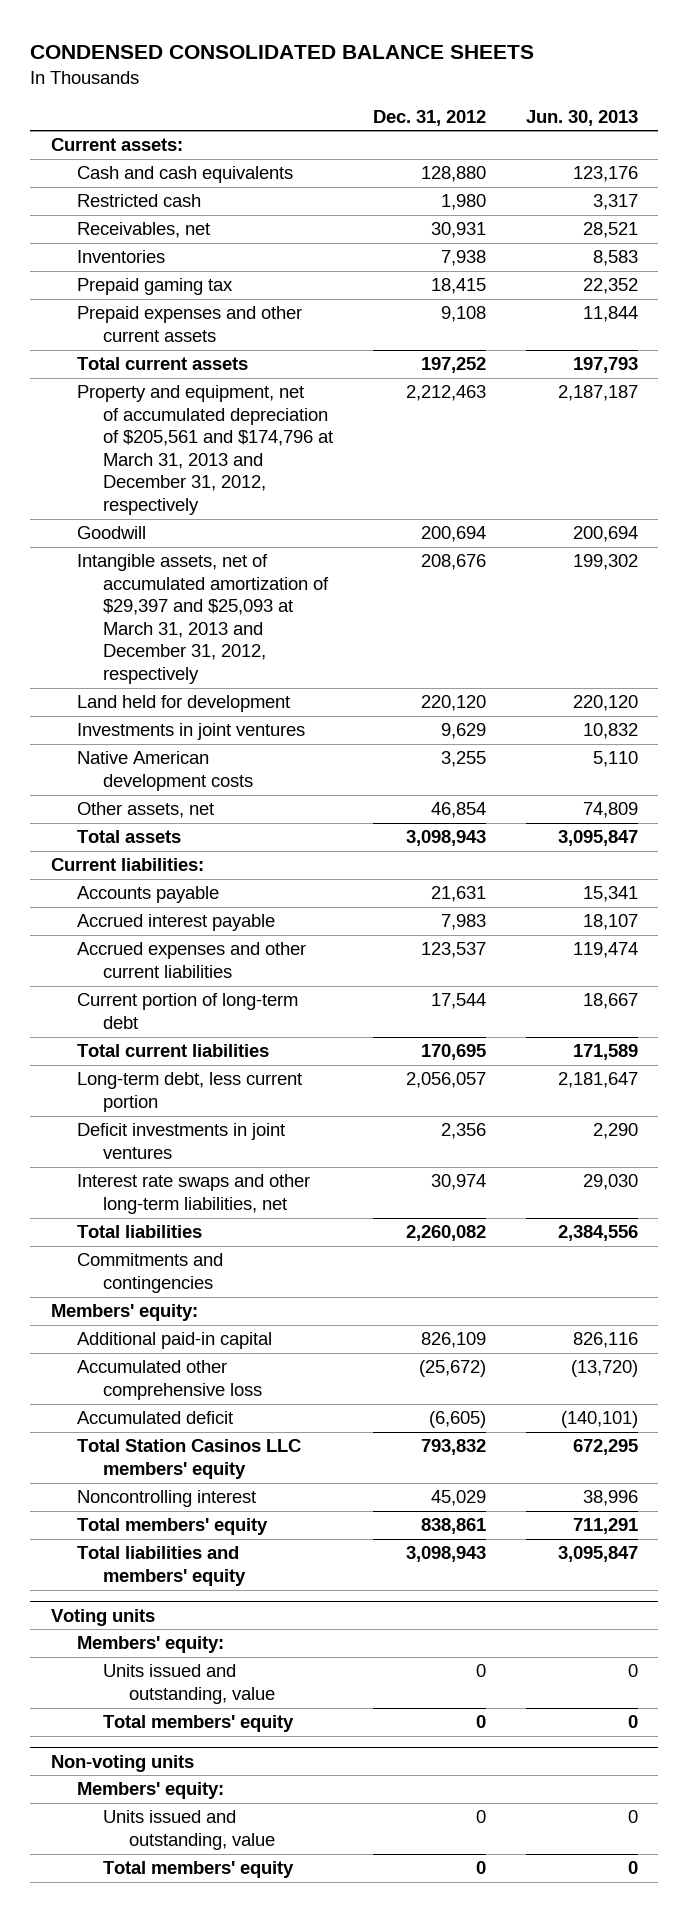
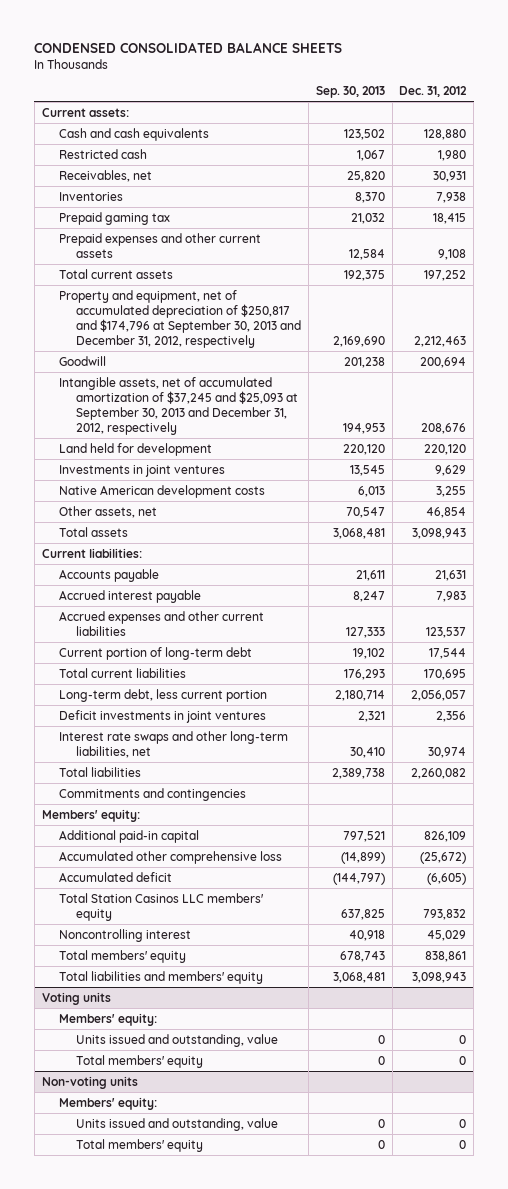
[526,109,639,126] Jun. 30, 2013 -> none
none -> [315,86,385,99] Sep. 30, 2013
[76,385,333,515] Property and equipment, net of accumulated depreciation of $205,561 and $174,796 at March 31, 2013 and December 31, 2012, respectively -> [58,289,301,349] Property and equipment, net of accumulated depreciation of $250,817 and $174,796 at September 30, 2013 and December 31, 2012, respectively
[76,554,329,684] Intangible assets, net of accumulated amortization of $29,397 and $25,093 at March 31, 2013 and December 31, 2012, respectively -> [58,376,298,436] Intangible assets, net of accumulated amortization of $37,245 and $25,093 at September 30, 2013 and December 31, 2012, respectively

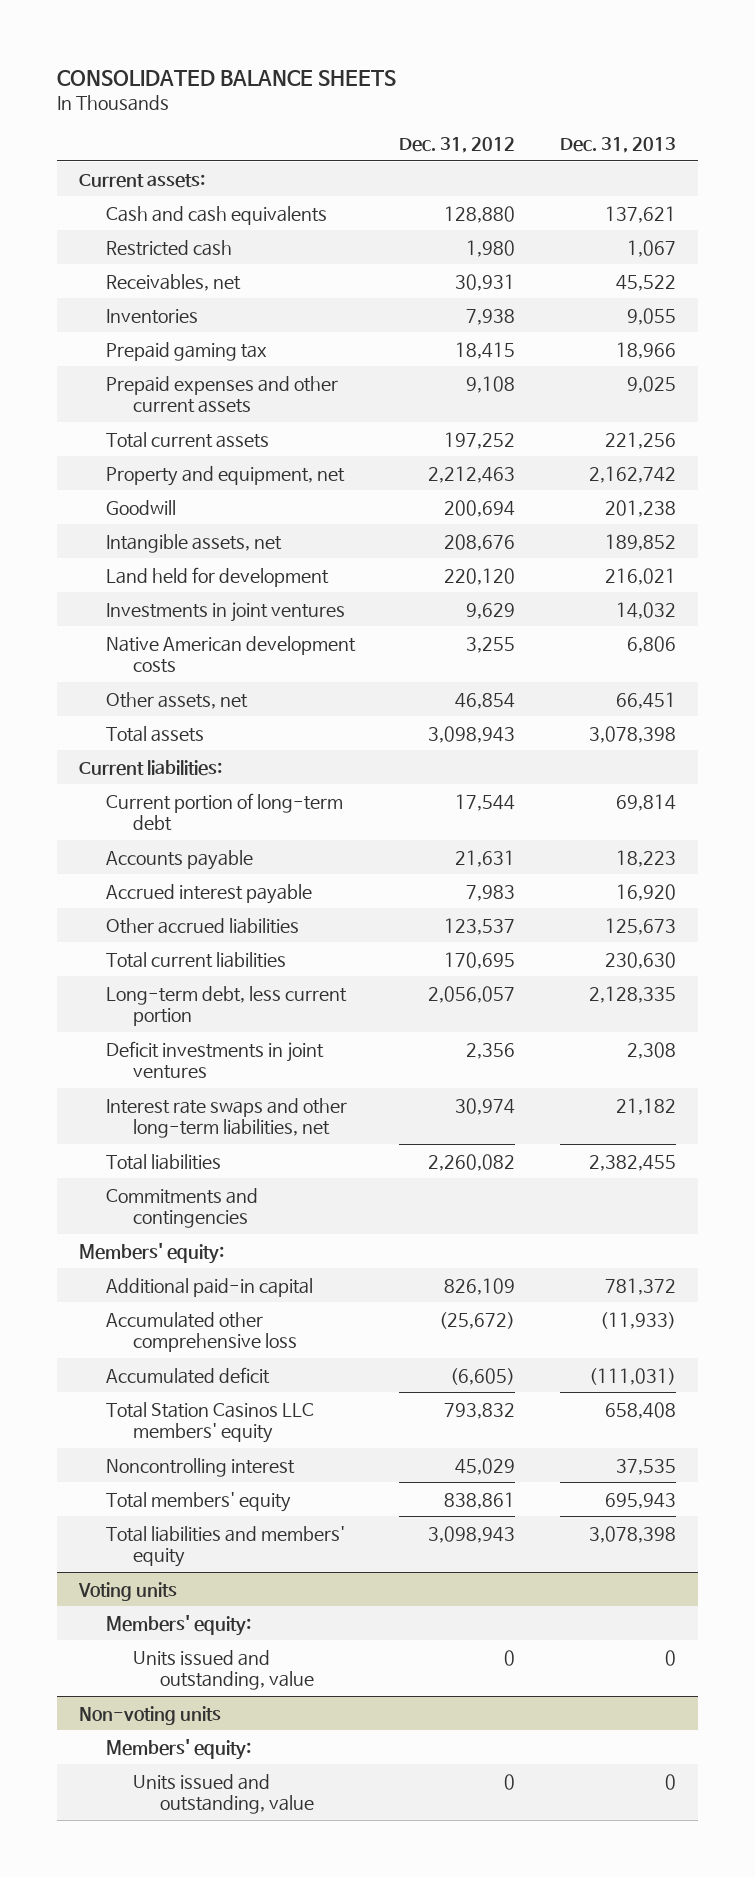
[34,41,343,53] CONDENSED CONSOLIDATED BALANCE SHEETS -> [57,69,397,86] CONSOLIDATED BALANCE SHEETS
[315,86,385,99] Sep. 30, 2013 -> none
none -> [559,137,676,154] Dec. 31, 2013
[58,289,301,349] Property and equipment, net of accumulated depreciation of $250,817 and $174,796 at September 30, 2013 and December 31, 2012, respectively -> [106,465,346,486] Property and equipment, net
[58,376,298,436] Intangible assets, net of accumulated amortization of $37,245 and $25,093 at September 30, 2013 and December 31, 2012, respectively -> [106,533,283,553] Intangible assets, net
[58,646,252,660] Current portion of long-term debt -> [106,792,344,832] Current portion of long-term debt
[58,610,264,636] Accrued expenses and other current liabilities -> [106,917,300,934] Other accrued liabilities
[75,1054,203,1068] Total members' equity -> none
[75,1138,203,1152] Total members' equity -> none

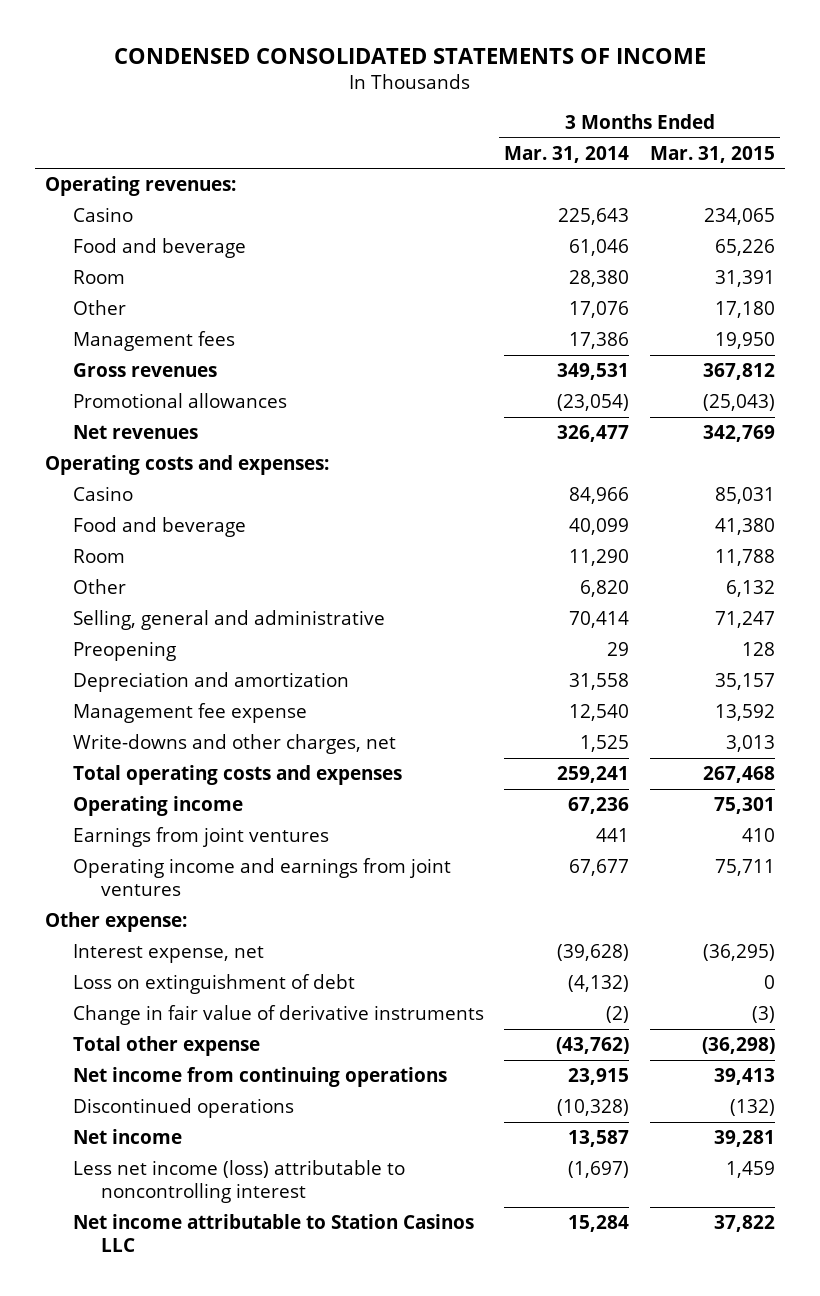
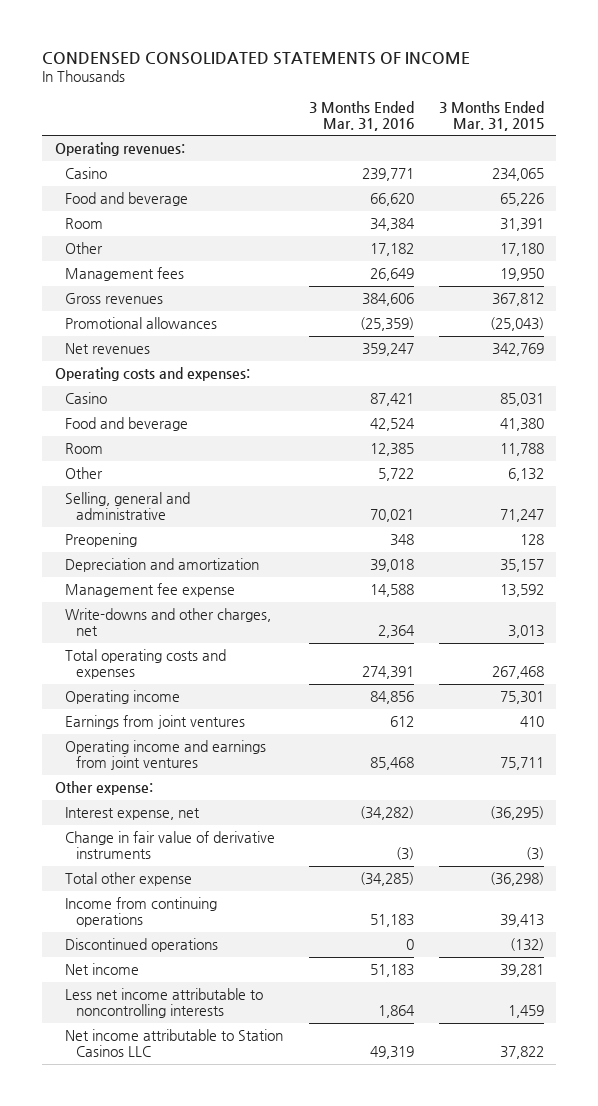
[504,145,630,163] Mar. 31, 2014 -> none
none -> [308,100,414,131] 3 Months Ended Mar. 31, 2016
[72,973,355,994] Loss on extinguishment of debt -> none
[72,1066,447,1087] Net income from continuing operations -> [65,897,218,927] Income from continuing operations
[72,1159,405,1204] Less net income (loss) attributable to noncontrolling interest -> [65,988,264,1018] Less net income attributable to noncontrolling interests

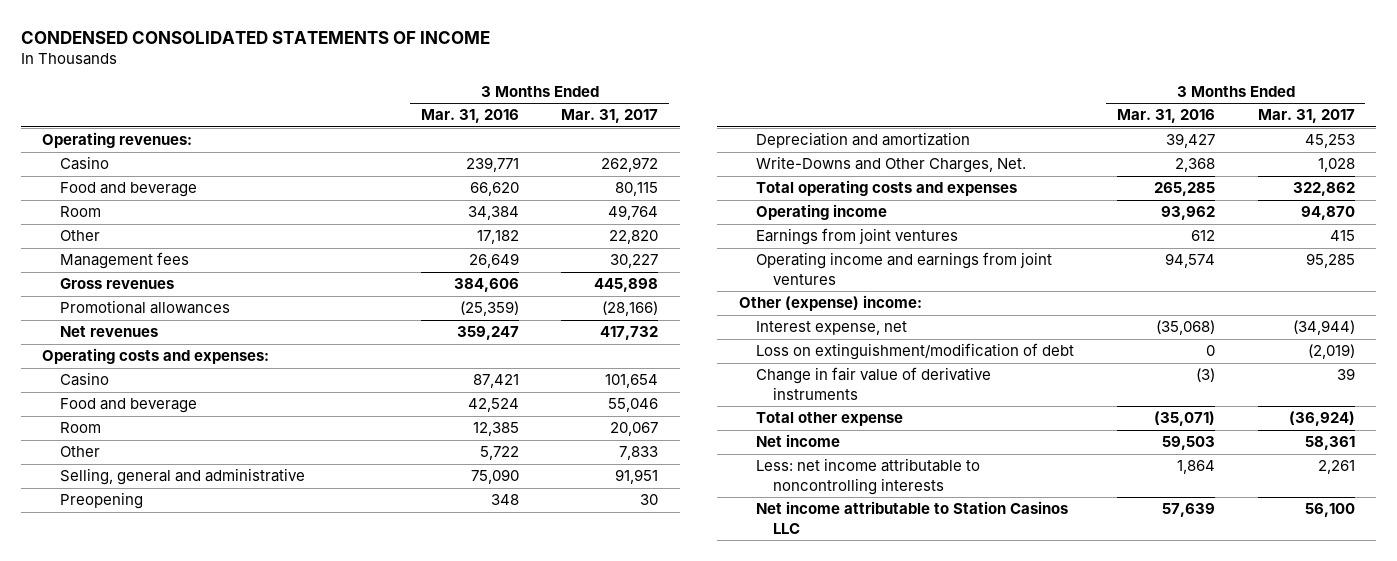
[438,100,544,131] 3 Months Ended Mar. 31, 2015 -> none
none -> [561,109,659,124] Mar. 31, 2017
[369,508,414,522] 70,021 -> [470,469,519,485] 75,090
[65,583,236,598] Management fee expense -> none
[369,559,414,573] 39,018 -> [1165,133,1215,149] 39,427
[65,608,272,636] Write-downs and other charges, net -> [755,156,1026,174] Write-Downs and Other Charges, Net.
[377,624,415,638] 2,364 -> [1174,158,1215,173] 2,368
[361,665,414,679] 274,391 -> [1153,182,1215,197] 265,285
[369,691,414,705] 84,856 -> [1160,206,1215,221] 93,962
[369,756,414,770] 85,468 -> [1164,253,1215,269] 94,574
[54,781,153,796] Other expense: -> [738,295,922,312] Other (expense) income:
[359,806,414,821] (34,282) -> [1155,320,1215,336] (35,068)
none -> [755,343,1074,361] Loss on extinguishment/modification of debt
[65,897,218,927] Income from continuing operations -> none
[65,938,219,953] Discontinued operations -> none
[359,872,414,887] (34,285) -> [1153,411,1215,427] (35,071)
[369,964,414,978] 51,183 -> [1161,436,1215,451] 59,503
[65,988,264,1018] Less net income attributable to noncontrolling interests -> [755,458,980,495] Less: net income attributable to noncontrolling interests
[369,1045,414,1059] 49,319 -> [1161,503,1215,518] 57,639

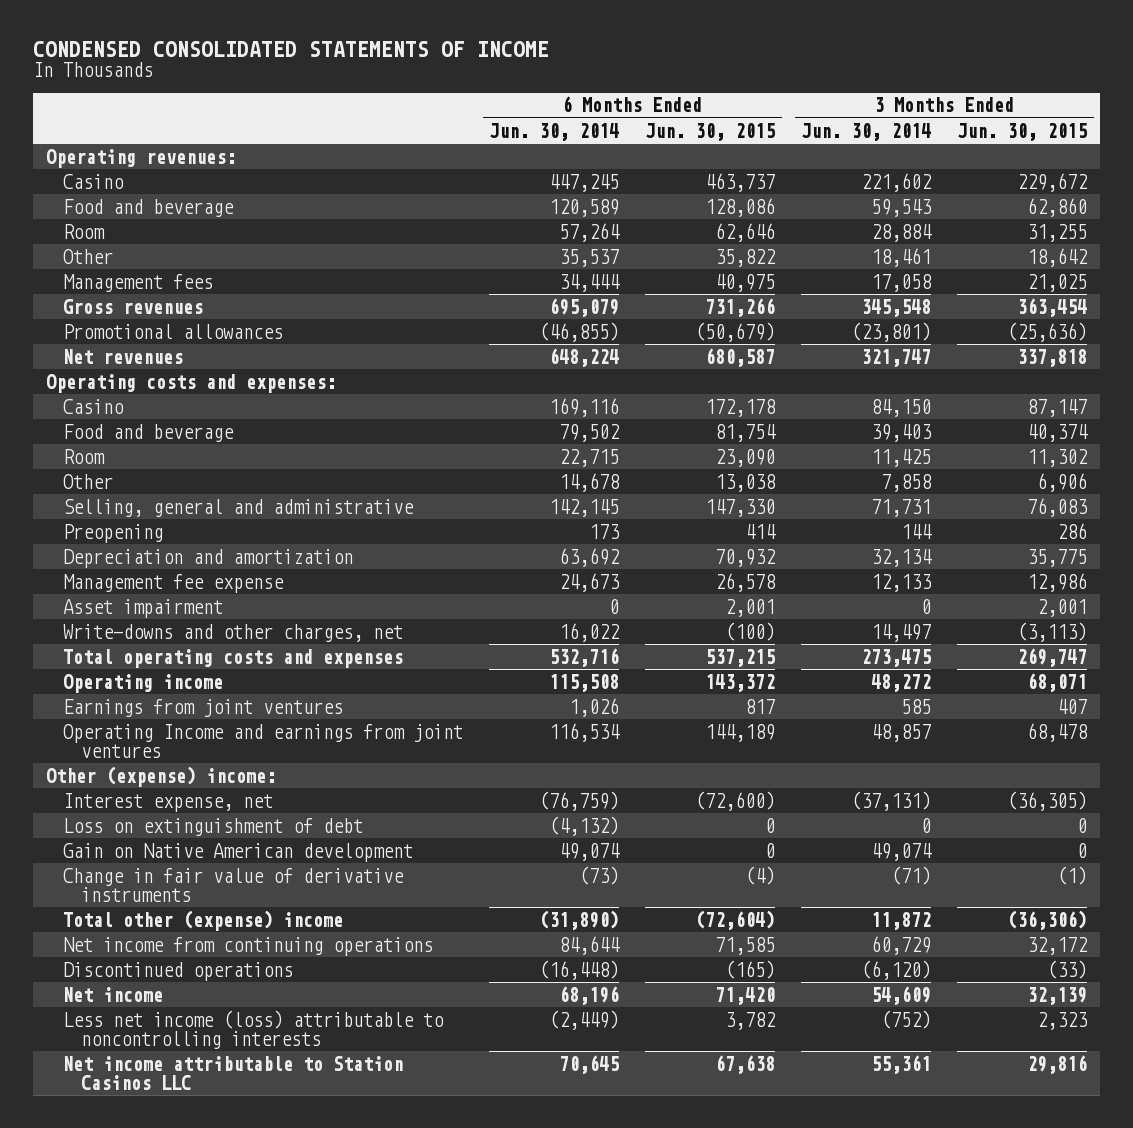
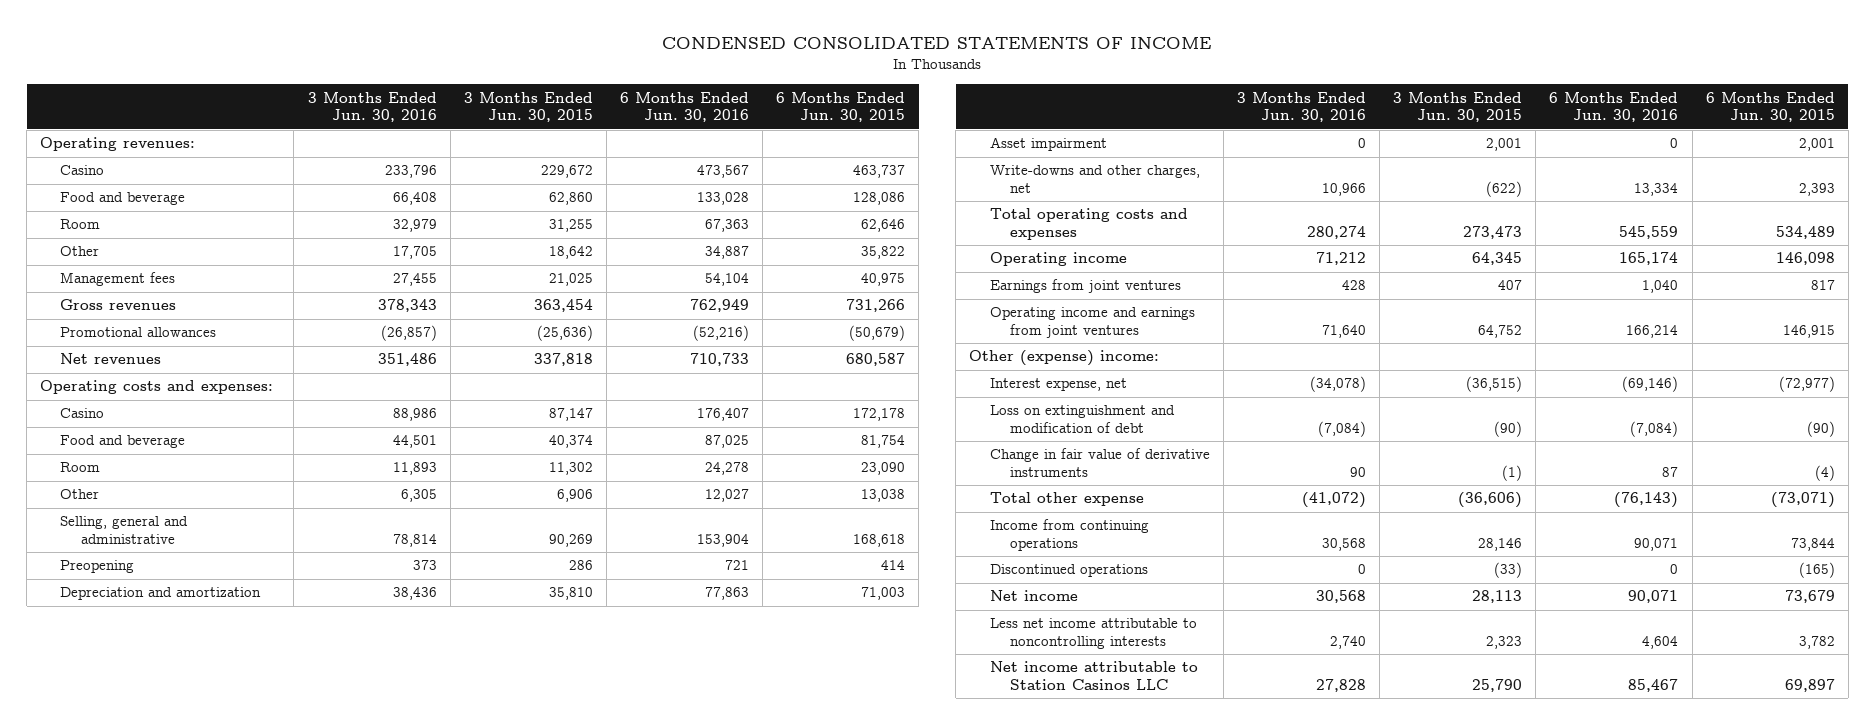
[489,122,620,141] Jun. 30, 2014 -> none
[801,122,932,141] Jun. 30, 2014 -> none
none -> [307,91,437,123] 3 Months Ended Jun. 30, 2016
none -> [620,91,750,123] 6 Months Ended Jun. 30, 2016
[705,498,776,517] 147,330 -> [853,534,906,548] 168,618
[1027,497,1089,517] 76,083 -> [548,534,593,548] 90,269
[63,573,285,593] Management fee expense -> none
[715,548,777,567] 70,932 -> [861,587,906,601] 71,003
[1027,548,1088,567] 35,775 -> [548,587,593,601] 35,810
[725,621,776,641] (100) -> [1798,183,1835,197] 2,393
[1017,621,1088,642] (3,113) -> [1486,181,1523,198] (622)
[705,648,776,667] 537,215 -> [1775,226,1835,240] 534,489
[1017,647,1088,667] 269,747 -> [1463,226,1523,240] 273,473
[705,673,776,692] 143,372 -> [1775,252,1835,266] 146,098
[1027,672,1088,692] 68,071 -> [1472,252,1523,266] 64,345
[63,723,464,758] Operating Income and earnings from joint ventures -> [989,307,1195,339] Operating income and earnings from joint ventures
[705,723,776,742] 144,189 -> [1782,325,1835,339] 146,915
[1027,722,1089,742] 68,478 -> [1478,325,1523,339] 64,752
[63,842,414,862] Gain on Native American development -> none
[695,790,776,811] (72,600) -> [1778,376,1835,393] (72,977)
[1007,790,1088,811] (36,305) -> [1466,376,1523,393] (36,515)
[63,817,364,836] Loss on extinguishment of debt -> [989,405,1175,434] Loss on extinguishment and modification of debt
[765,817,776,833] 0 -> [1806,421,1835,438] (90)
[1077,817,1088,833] 0 -> [1494,421,1523,438] (90)
[63,909,344,931] Total other (expense) income -> [989,492,1144,507] Total other expense
[695,909,776,930] (72,604) -> [1770,492,1835,509] (73,071)
[1007,909,1088,930] (36,306) -> [1458,492,1523,509] (36,606)
[63,936,434,956] Net income from continuing operations -> [989,519,1149,552] Income from continuing operations
[715,936,776,955] 71,585 -> [1790,538,1835,552] 73,844
[1027,936,1089,955] 32,172 -> [1478,538,1523,552] 28,146
[715,986,776,1005] 71,420 -> [1784,590,1835,604] 73,679
[1027,986,1088,1005] 32,139 -> [1472,590,1523,604] 28,113
[63,1009,445,1049] Less net income (loss) attributable to noncontrolling interests -> [989,618,1197,650] Less net income attributable to noncontrolling interests
[715,1054,776,1074] 67,638 -> [1784,679,1835,693] 69,897
[1027,1054,1088,1074] 29,816 -> [1472,679,1523,693] 25,790

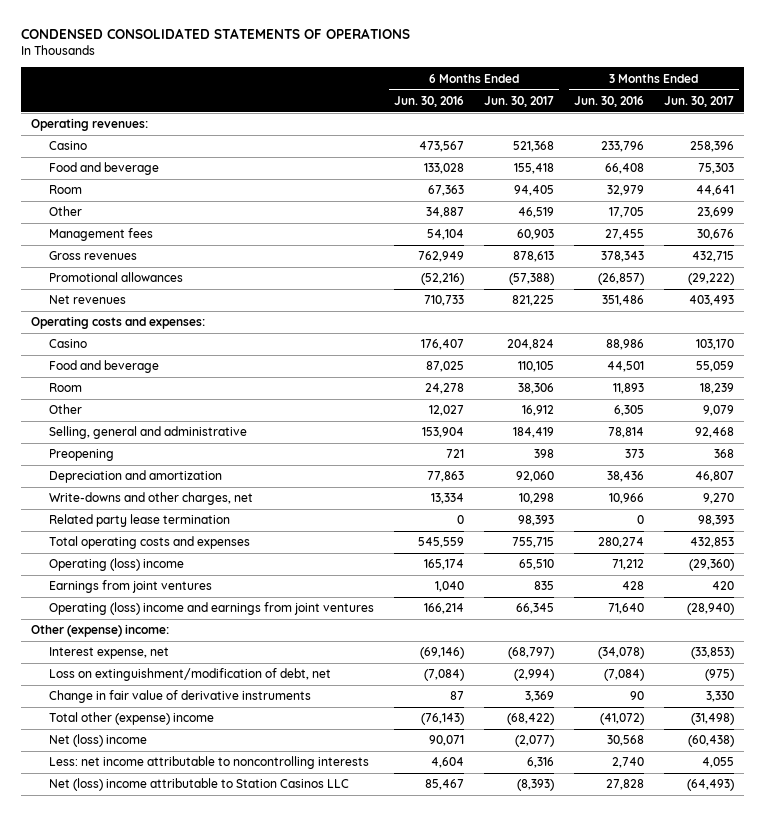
[662,37,1212,50] CONDENSED CONSOLIDATED STATEMENTS OF INCOME -> [20,28,410,40] CONDENSED CONSOLIDATED STATEMENTS OF OPERATIONS
[463,91,593,123] 3 Months Ended Jun. 30, 2015 -> none
[776,91,906,123] 6 Months Ended Jun. 30, 2015 -> none
none -> [484,95,555,107] Jun. 30, 2017
none -> [664,95,735,107] Jun. 30, 2017
[989,137,1107,152] Asset impairment -> none
none -> [49,514,231,528] Related party lease termination
[989,252,1127,267] Operating income -> [49,558,185,572] Operating (loss) income
[989,307,1195,339] Operating income and earnings from joint ventures -> [49,602,375,616] Operating (loss) income and earnings from joint ventures
[989,405,1175,434] Loss on extinguishment and modification of debt -> [49,668,332,682] Loss on extinguishment/modification of debt, net
[989,519,1149,552] Income from continuing operations -> none
[989,564,1148,578] Discontinued operations -> none
[989,492,1144,507] Total other expense -> [49,712,215,726] Total other (expense) income
[989,590,1078,602] Net income -> [49,734,148,748] Net (loss) income
[989,618,1197,650] Less net income attributable to noncontrolling interests -> [49,756,370,770] Less: net income attributable to noncontrolling interests
[989,661,1198,691] Net income attributable to Station Casinos LLC -> [49,778,350,792] Net (loss) income attributable to Station Casinos LLC

